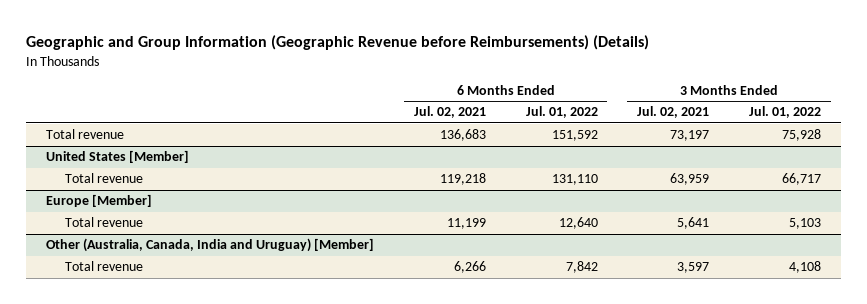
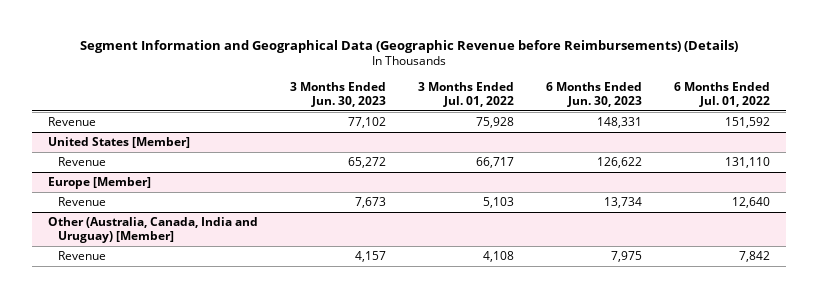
[26,35,650,51] Geographic and Group Information (Geographic Revenue before Reimbursements) (Details) -> [80,40,739,54] Segment Information and Geographical Data (Geographic Revenue before Reimbursements) (Details)
[413,106,486,119] Jul. 02, 2021 -> none
[637,106,710,119] Jul. 02, 2021 -> none
none -> [290,81,387,107] 3 Months Ended Jun. 30, 2023
none -> [546,81,643,107] 6 Months Ended Jun. 30, 2023
[46,129,125,140] Total revenue -> [48,117,97,127] Revenue
[65,173,144,184] Total revenue -> [57,157,106,167] Revenue
[65,217,144,228] Total revenue -> [57,197,106,207] Revenue
[65,261,144,272] Total revenue -> [57,251,106,261] Revenue

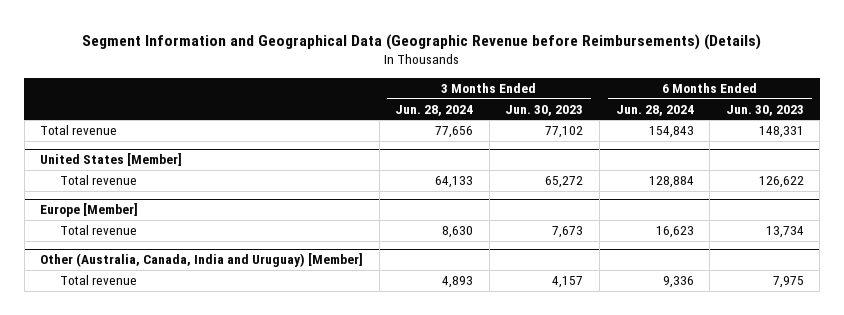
[418,81,515,107] 3 Months Ended Jul. 01, 2022 -> none
[673,81,770,107] 6 Months Ended Jul. 01, 2022 -> none
none -> [395,104,474,116] Jun. 28, 2024
none -> [615,104,694,116] Jun. 28, 2024
[48,117,97,127] Revenue -> [40,125,118,136] Total revenue
[57,157,106,167] Revenue -> [60,175,138,186] Total revenue
[57,197,106,207] Revenue -> [60,225,138,236] Total revenue
[57,251,106,261] Revenue -> [60,275,138,286] Total revenue

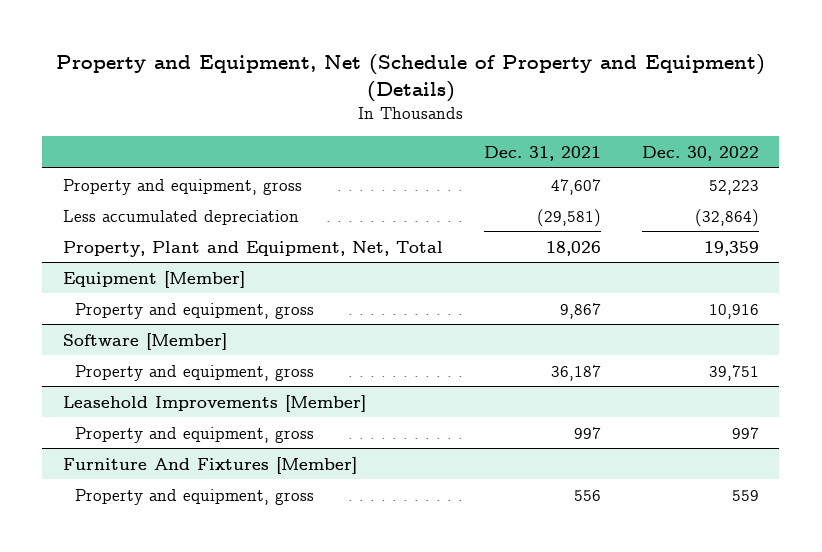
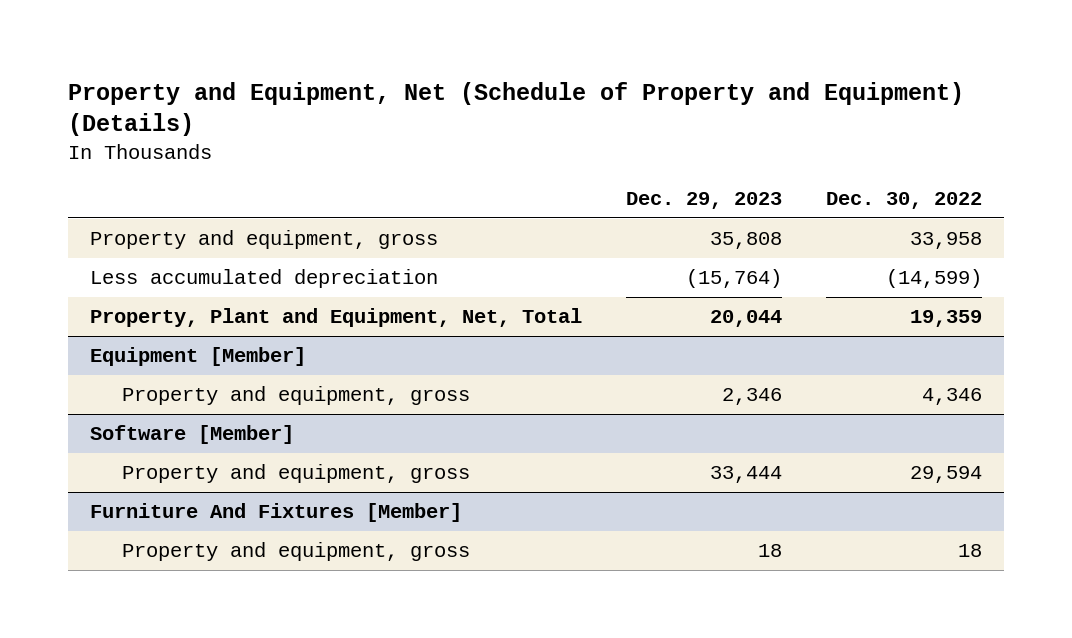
[483,145,601,161] Dec. 31, 2021 -> none
none -> [625,192,782,210] Dec. 29, 2023
[708,179,759,195] 52,223 -> [909,232,982,250] 33,958
[694,208,759,227] (32,864) -> [885,269,982,289] (14,599)
[708,303,759,319] 10,916 -> [921,388,982,406] 4,346
[62,394,366,412] Leasehold Improvements [Member] -> none
[75,426,315,443] Property and equipment, gross -> none
[708,364,759,381] 39,751 -> [909,466,982,484] 29,594
[731,489,759,501] 559 -> [957,544,982,558] 18

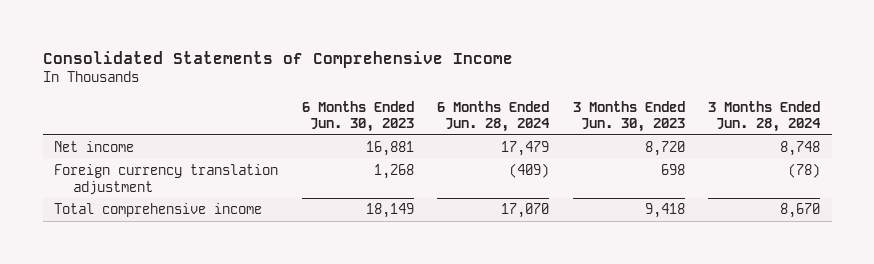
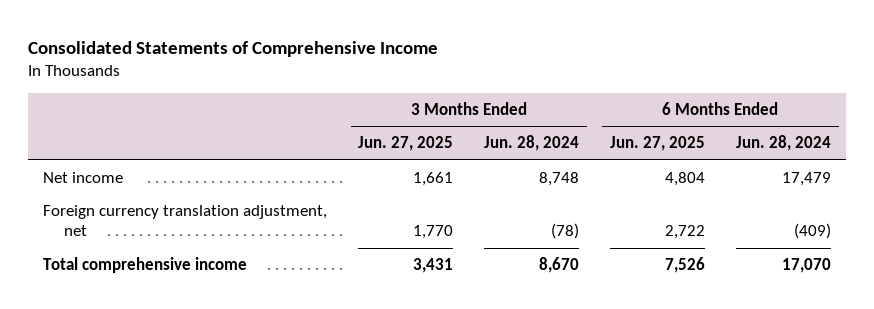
[301,100,414,132] 6 Months Ended Jun. 30, 2023 -> none
[572,100,685,132] 3 Months Ended Jun. 30, 2023 -> none
none -> [358,136,454,152] Jun. 27, 2025
none -> [609,136,705,152] Jun. 27, 2025
[54,164,279,195] Foreign currency translation adjustment -> [43,205,328,237] Foreign currency translation adjustment, net

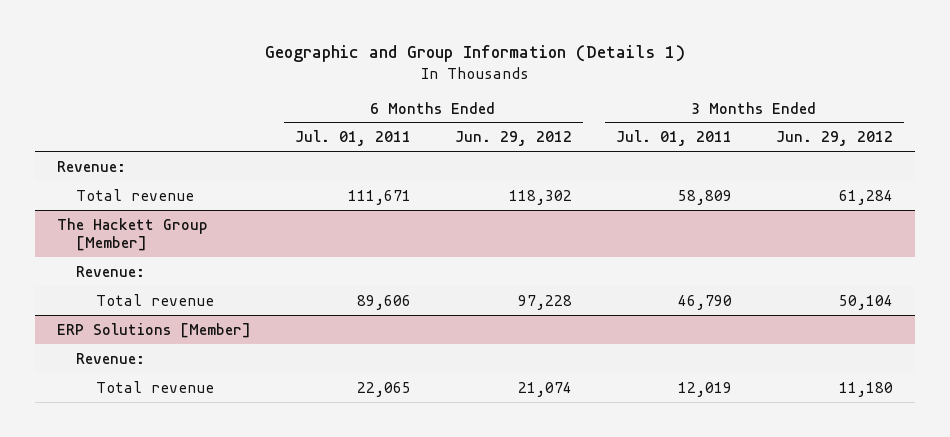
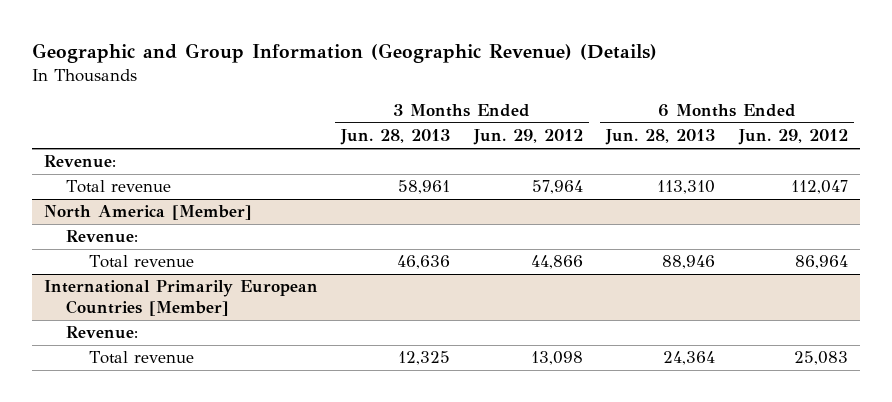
[264,45,685,63] Geographic and Group Information (Details 1) -> [32,43,658,64] Geographic and Group Information (Geographic Revenue) (Details)
[294,130,411,147] Jul. 01, 2011 -> none
[615,130,732,147] Jul. 01, 2011 -> none
none -> [340,129,451,146] Jun. 28, 2013
none -> [605,129,716,146] Jun. 28, 2013
[56,217,208,252] The Hackett Group [Member] -> none
[508,189,572,205] 118,302 -> [790,180,848,195] 112,047
[838,189,893,205] 61,284 -> [531,180,583,195] 57,964
none -> [43,205,252,221] North America [Member]
[56,322,251,338] ERP Solutions [Member] -> none
[517,294,572,310] 97,228 -> [794,255,848,270] 86,964
[838,294,893,310] 50,104 -> [530,255,583,270] 44,866
none -> [43,280,318,317] International Primarily European Countries [Member]
[517,381,572,397] 21,074 -> [793,351,848,366] 25,083
[838,381,893,397] 11,180 -> [530,351,583,366] 13,098

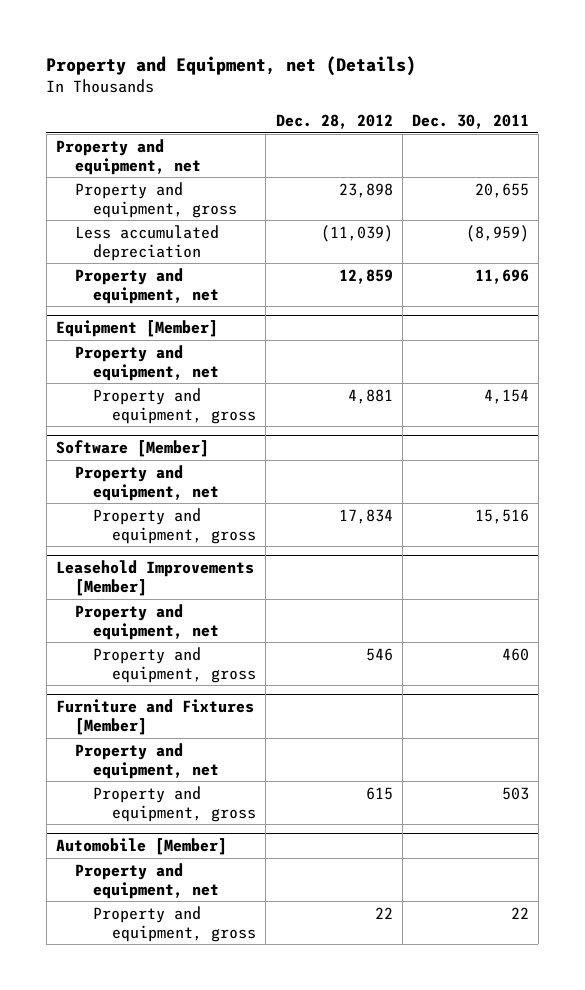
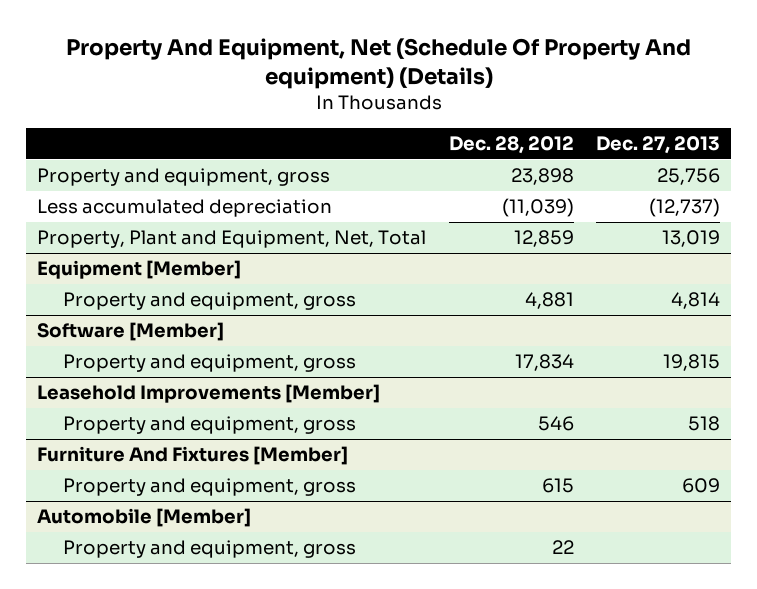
[46,55,417,76] Property and Equipment, net (Details) -> [65,38,691,89] Property And Equipment, Net (Schedule Of Property And equipment) (Details)
[411,113,529,129] Dec. 30, 2011 -> none
none -> [595,136,720,155] Dec. 27, 2013
[55,138,201,175] Property and equipment, net -> none
[74,267,220,304] Property and equipment, net -> [37,230,427,249] Property, Plant and Equipment, Net, Total
[74,344,220,381] Property and equipment, net -> none
[74,464,220,501] Property and equipment, net -> none
[74,603,220,640] Property and equipment, net -> none
[74,742,220,779] Property and equipment, net -> none
[55,699,254,736] Furniture and Fixtures [Member] -> [37,446,349,466] Furniture And Fixtures [Member]
[74,862,220,899] Property and equipment, net -> none

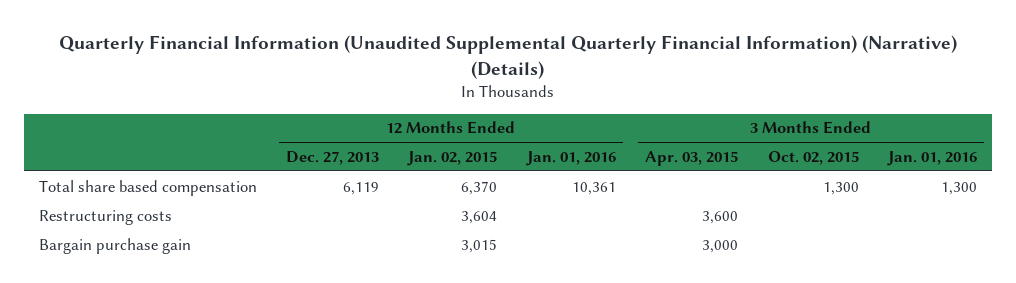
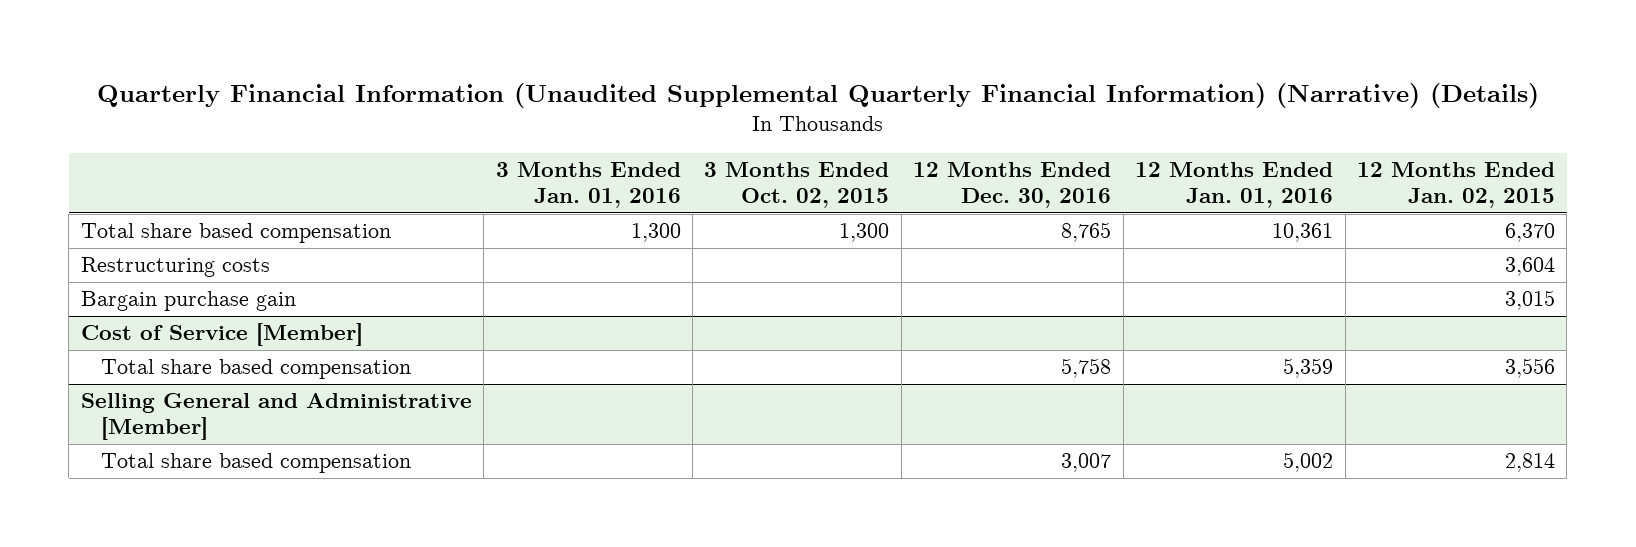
[286,150,380,165] Dec. 27, 2013 -> none
[645,150,739,166] Apr. 03, 2015 -> none
none -> [913,162,1112,209] 12 Months Ended Dec. 30, 2016
none -> [80,323,363,347] Cost of Service [Member]
none -> [100,359,411,380] Total share based compensation
none -> [80,393,472,441] Selling General and Administrative [Member]
none -> [100,453,411,474] Total share based compensation

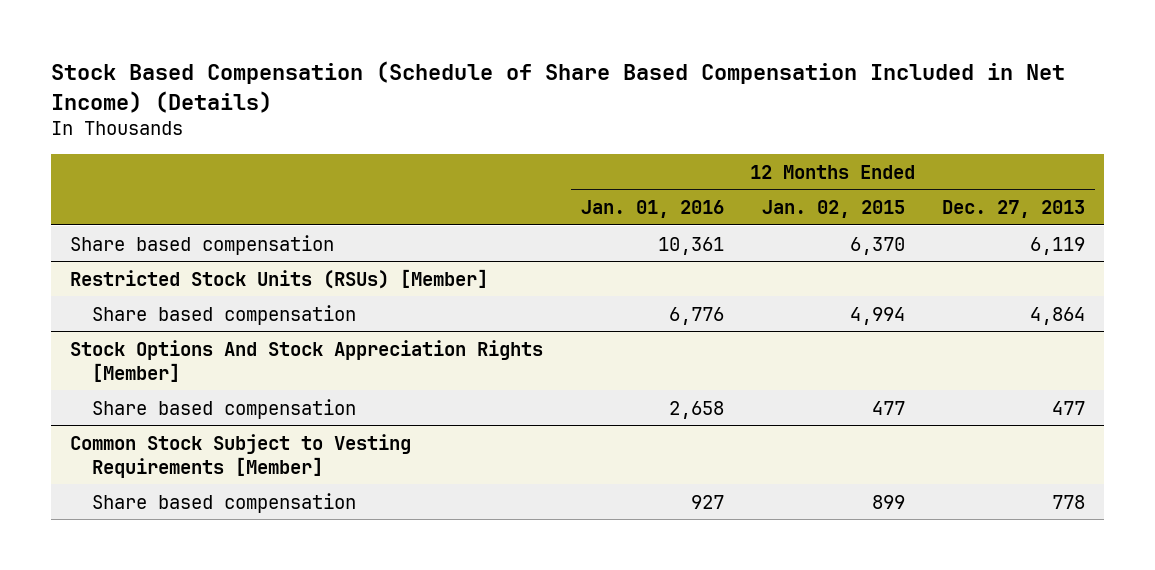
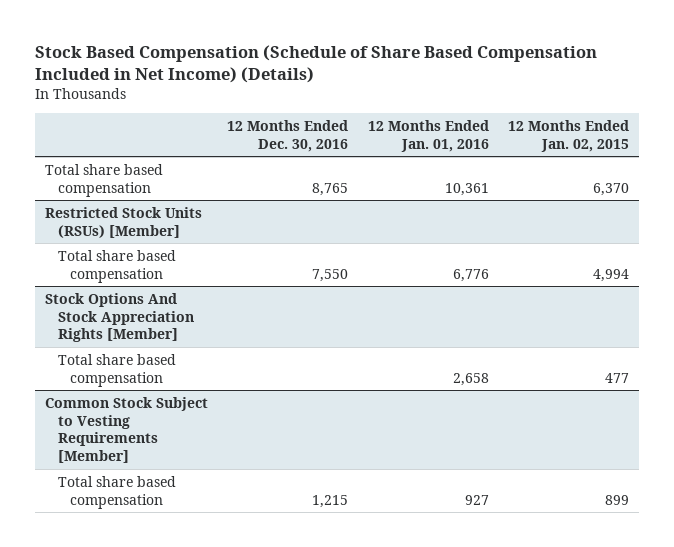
[942,199,1086,218] Dec. 27, 2013 -> none
none -> [227,119,349,152] 12 Months Ended Dec. 30, 2016
[69,234,334,255] Share based compensation -> [45,163,164,197] Total share based compensation
[92,304,357,325] Share based compensation -> [57,249,176,283] Total share based compensation
[92,398,357,419] Share based compensation -> [57,353,176,387] Total share based compensation
[92,492,357,513] Share based compensation -> [57,475,176,509] Total share based compensation

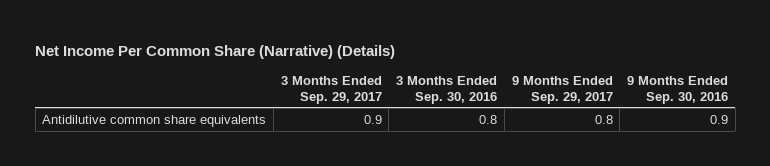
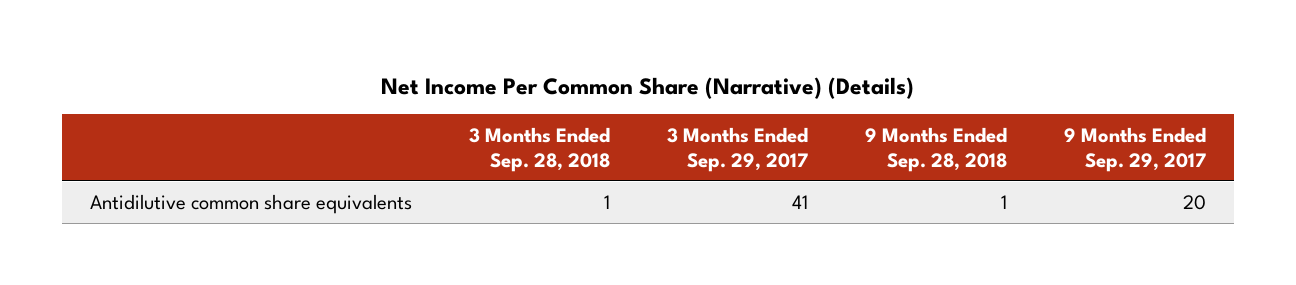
[396,75,498,104] 3 Months Ended Sep. 30, 2016 -> none
[627,75,729,104] 9 Months Ended Sep. 30, 2016 -> none
none -> [469,126,611,173] 3 Months Ended Sep. 28, 2018
none -> [865,126,1008,173] 9 Months Ended Sep. 28, 2018
[363,114,382,124] 0.9 -> [792,195,809,210] 41
[594,114,613,124] 0.8 -> [1182,195,1206,211] 20

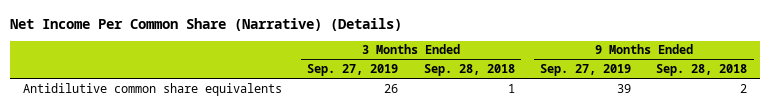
[667,126,809,173] 3 Months Ended Sep. 29, 2017 -> none
[1063,126,1206,173] 9 Months Ended Sep. 29, 2017 -> none
none -> [307,64,399,77] Sep. 27, 2019
none -> [539,64,631,77] Sep. 27, 2019
[1001,195,1008,210] 1 -> [740,83,748,93] 2

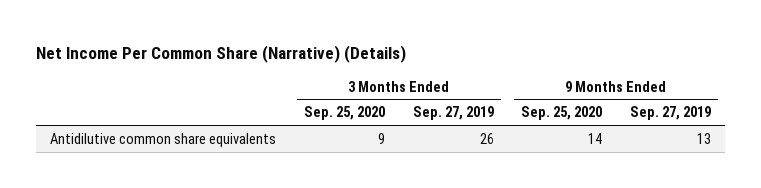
[423,64,515,77] Sep. 28, 2018 -> none
[656,64,748,77] Sep. 28, 2018 -> none
none -> [303,106,385,121] Sep. 25, 2020
none -> [521,106,603,121] Sep. 25, 2020
[616,83,631,93] 39 -> [697,133,712,145] 13

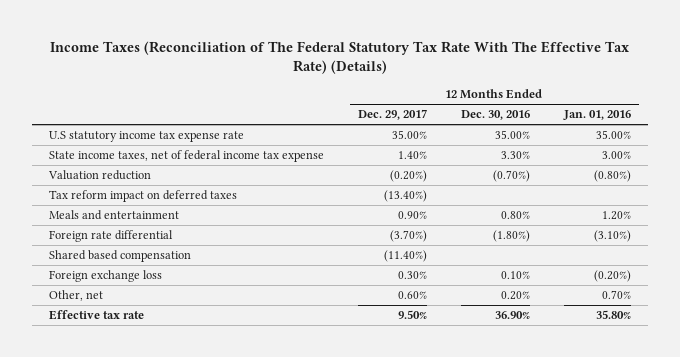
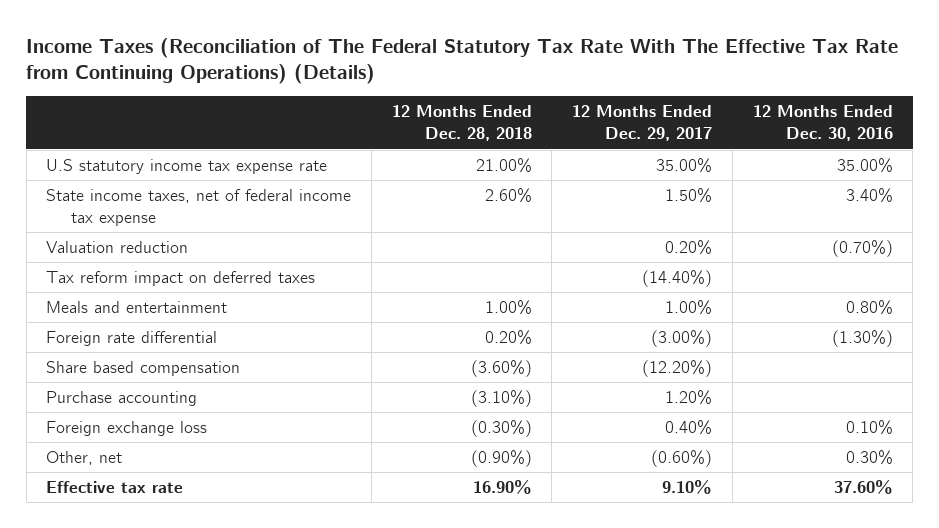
[50,40,630,75] Income Taxes (Reconciliation of The Federal Statutory Tax Rate With The Effective Tax Rate) (Details) -> [26,37,899,85] Income Taxes (Reconciliation of The Federal Statutory Tax Rate With The Effective Tax Rate from Continuing Operations) (Details)
[562,110,631,121] Jan. 01, 2016 -> none
none -> [391,105,532,142] 12 Months Ended Dec. 28, 2018
[398,151,428,160] 1.40% -> [665,187,713,203] 1.50%
[500,151,530,160] 3.30% -> [845,187,893,203] 3.40%
[390,170,428,183] (0.20%) -> [665,239,713,255] 0.20%
[384,190,428,203] (13.40%) -> [642,269,713,287] (14.40%)
[398,211,428,220] 0.90% -> [665,299,713,315] 1.00%
[390,230,428,243] (3.70%) -> [651,329,713,347] (3.00%)
[492,230,530,243] (1.80%) -> [831,329,893,347] (1.30%)
[49,250,192,263] Shared based compensation -> [46,360,241,376] Share based compensation
[384,250,428,263] (11.40%) -> [642,359,713,377] (12.20%)
none -> [46,390,198,406] Purchase accounting
[398,271,428,280] 0.30% -> [665,419,713,435] 0.40%
[398,291,428,300] 0.60% -> [651,449,713,467] (0.60%)
[500,291,530,301] 0.20% -> [845,449,893,465] 0.30%
[398,310,428,320] 9.50% -> [662,479,713,494] 9.10%
[494,311,530,320] 36.90% -> [833,479,893,494] 37.60%

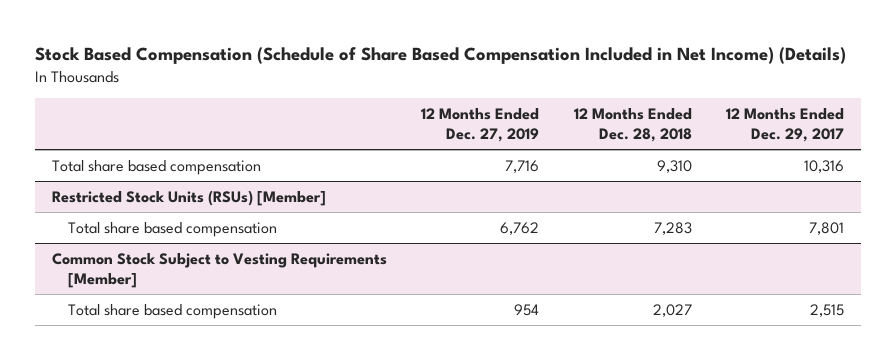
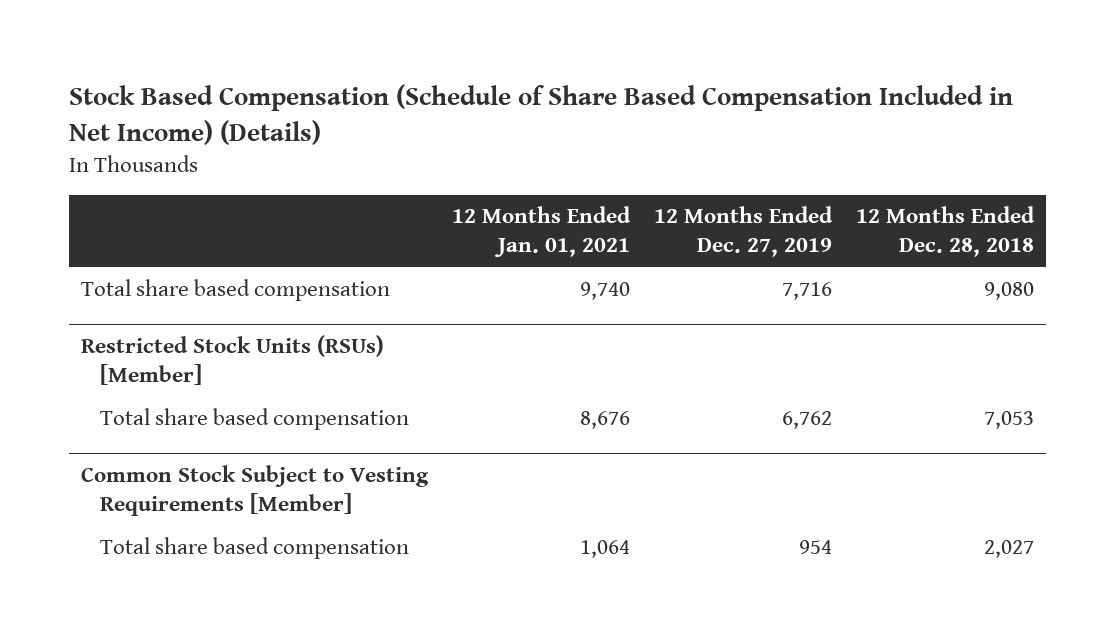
[725,107,844,143] 12 Months Ended Dec. 29, 2017 -> none
none -> [452,206,632,258] 12 Months Ended Jan. 01, 2021
[656,159,692,173] 9,310 -> [983,281,1034,300] 9,080
[653,221,692,235] 7,283 -> [983,410,1034,429] 7,053

